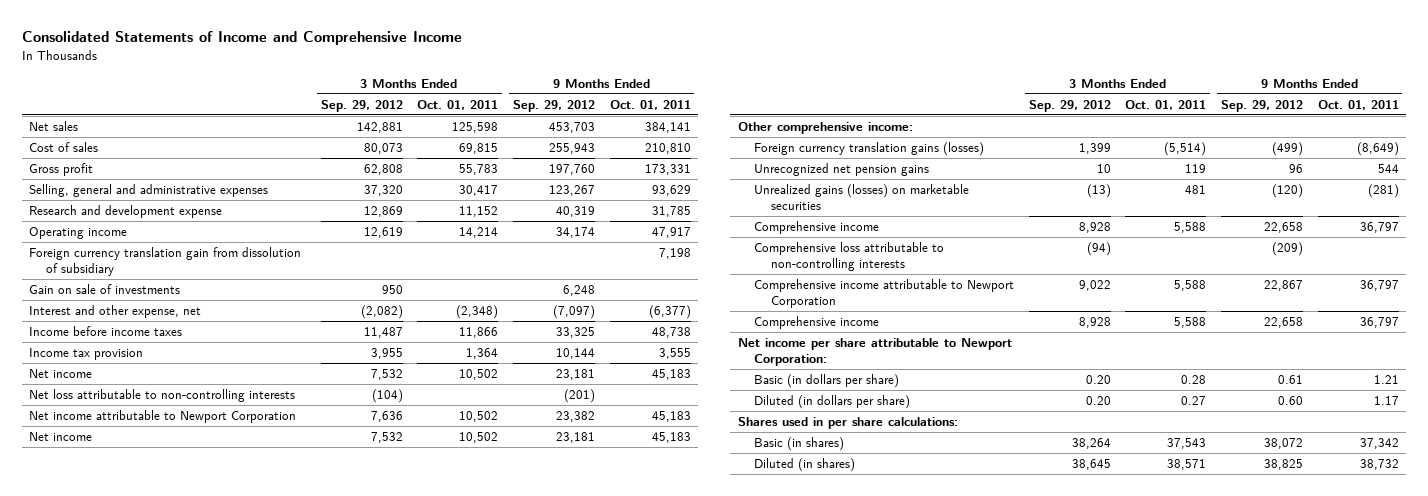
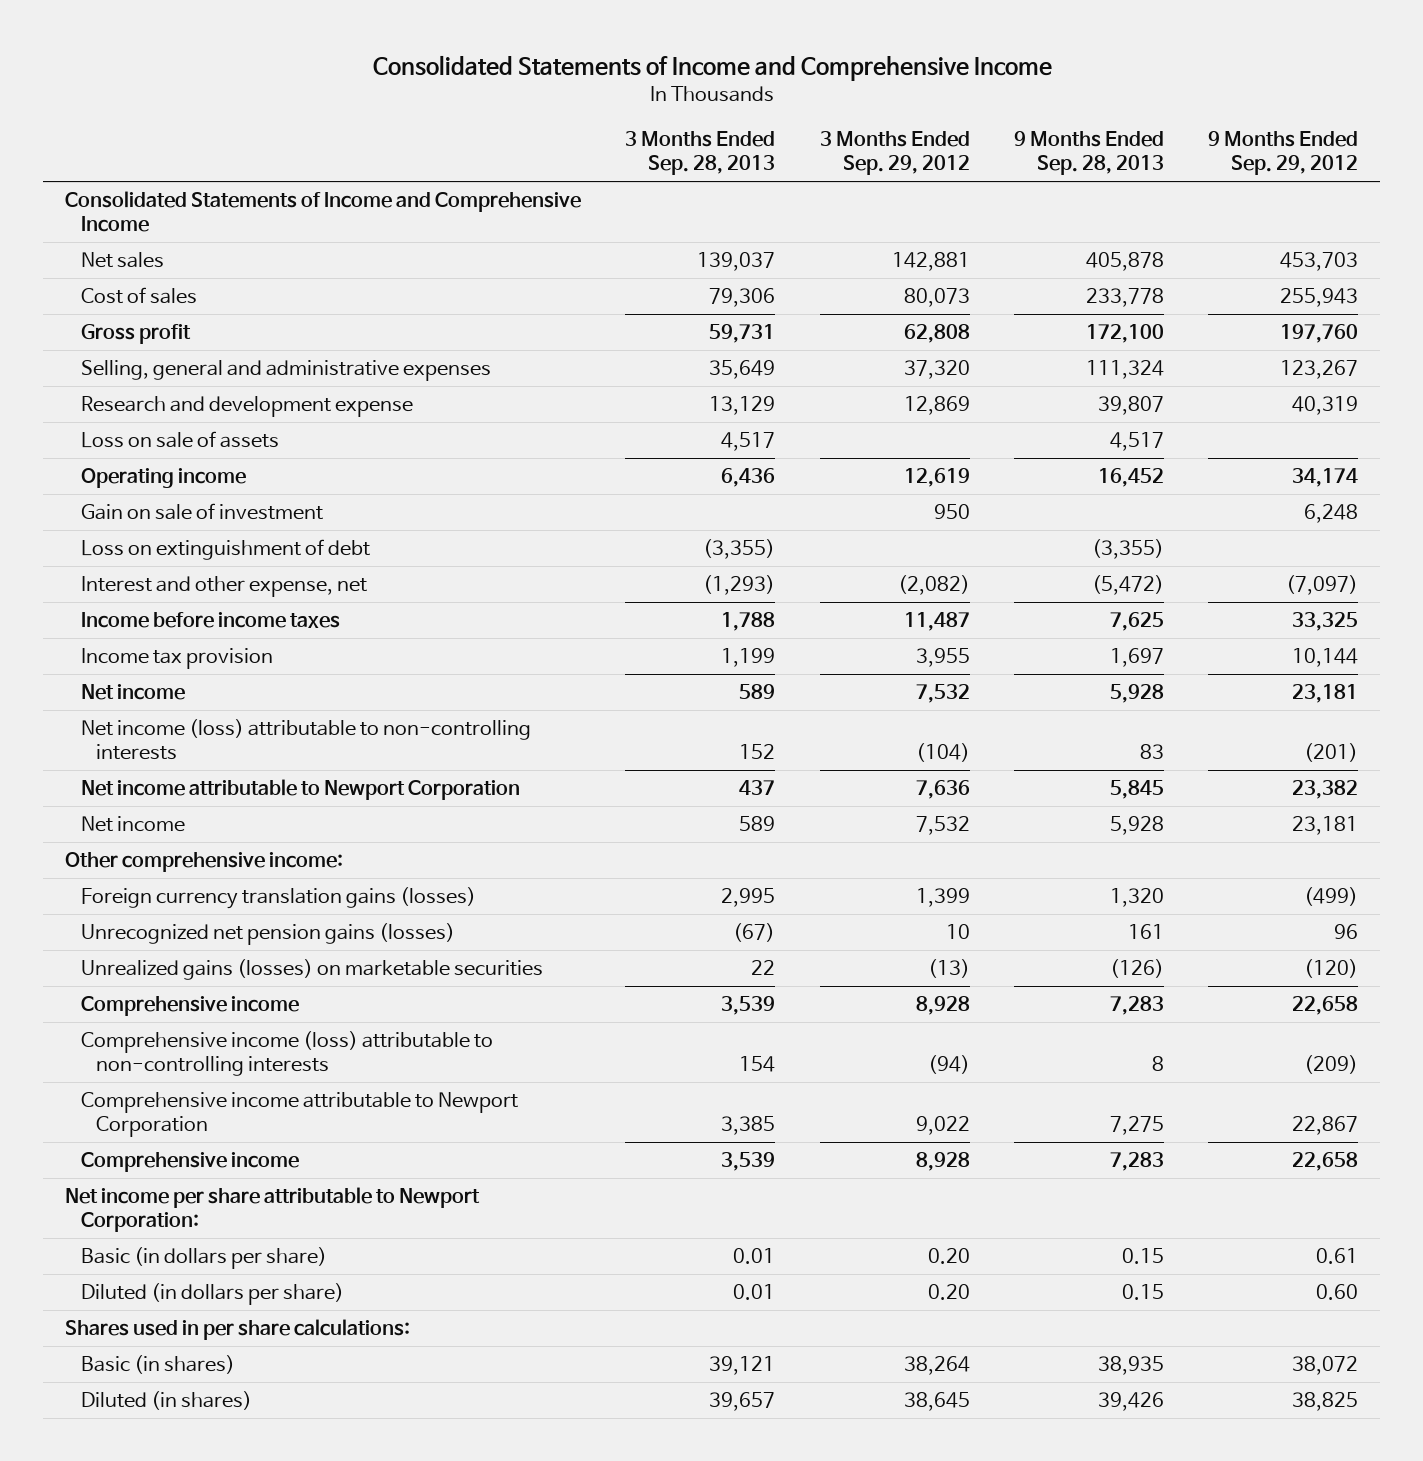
[417,99,499,110] Oct. 01, 2011 -> none
[609,99,691,110] Oct. 01, 2011 -> none
none -> [625,131,776,176] 3 Months Ended Sep. 28, 2013
none -> [1013,131,1164,176] 9 Months Ended Sep. 28, 2013
none -> [65,191,582,233] Consolidated Statements of Income and Comprehensive Income
none -> [80,431,279,449] Loss on sale of assets
[29,246,302,276] Foreign currency translation gain from dissolution of subsidiary -> none
[29,283,181,294] Gain on sale of investments -> [80,503,323,521] Gain on sale of investment
none -> [80,539,370,561] Loss on extinguishment of debt
[29,388,296,402] Net loss attributable to non-controlling interests -> [80,719,531,761] Net income (loss) attributable to non-controlling interests
[754,162,930,176] Unrecognized net pension gains -> [80,923,455,946] Unrecognized net pension gains (losses)
[754,241,945,271] Comprehensive loss attributable to non-controlling interests -> [80,1031,493,1077] Comprehensive income (loss) attributable to non-controlling interests

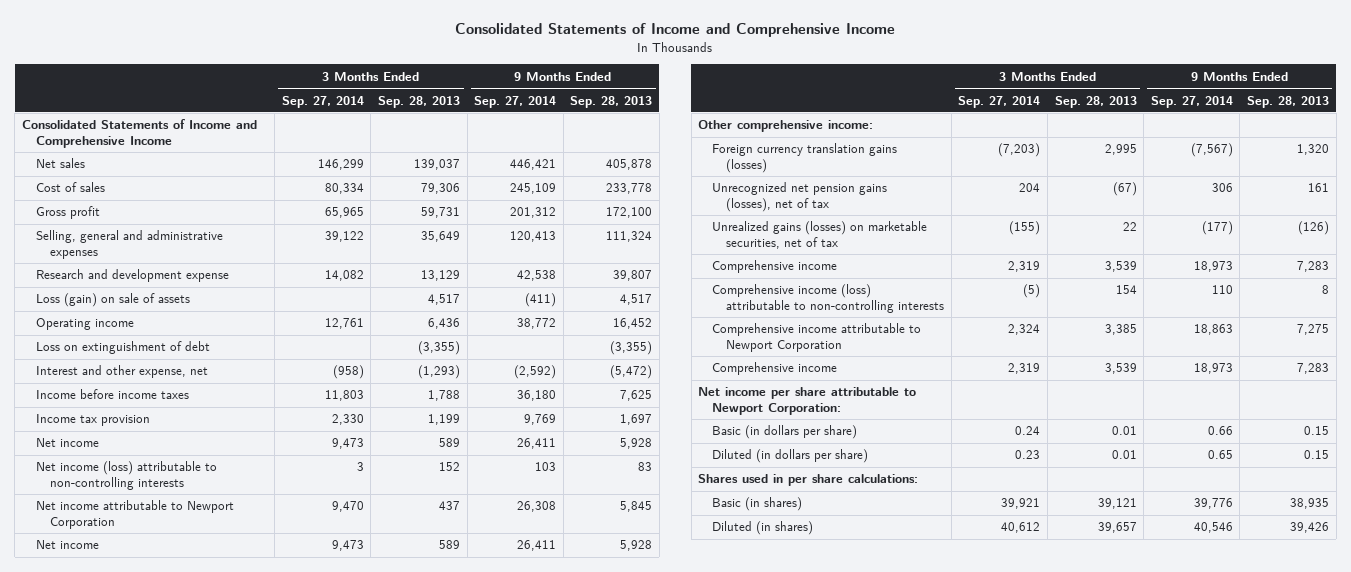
[819,131,970,176] 3 Months Ended Sep. 29, 2012 -> none
[1207,131,1358,176] 9 Months Ended Sep. 29, 2012 -> none
none -> [281,95,364,108] Sep. 27, 2014
none -> [474,95,557,108] Sep. 27, 2014
[80,431,279,449] Loss on sale of assets -> [35,293,190,308] Loss (gain) on sale of assets
[80,503,323,521] Gain on sale of investment -> none
[80,923,455,946] Unrecognized net pension gains (losses) -> [712,182,888,212] Unrecognized net pension gains (losses), net of tax
[80,959,543,981] Unrealized gains (losses) on marketable securities -> [712,221,928,249] Unrealized gains (losses) on marketable securities, net of tax

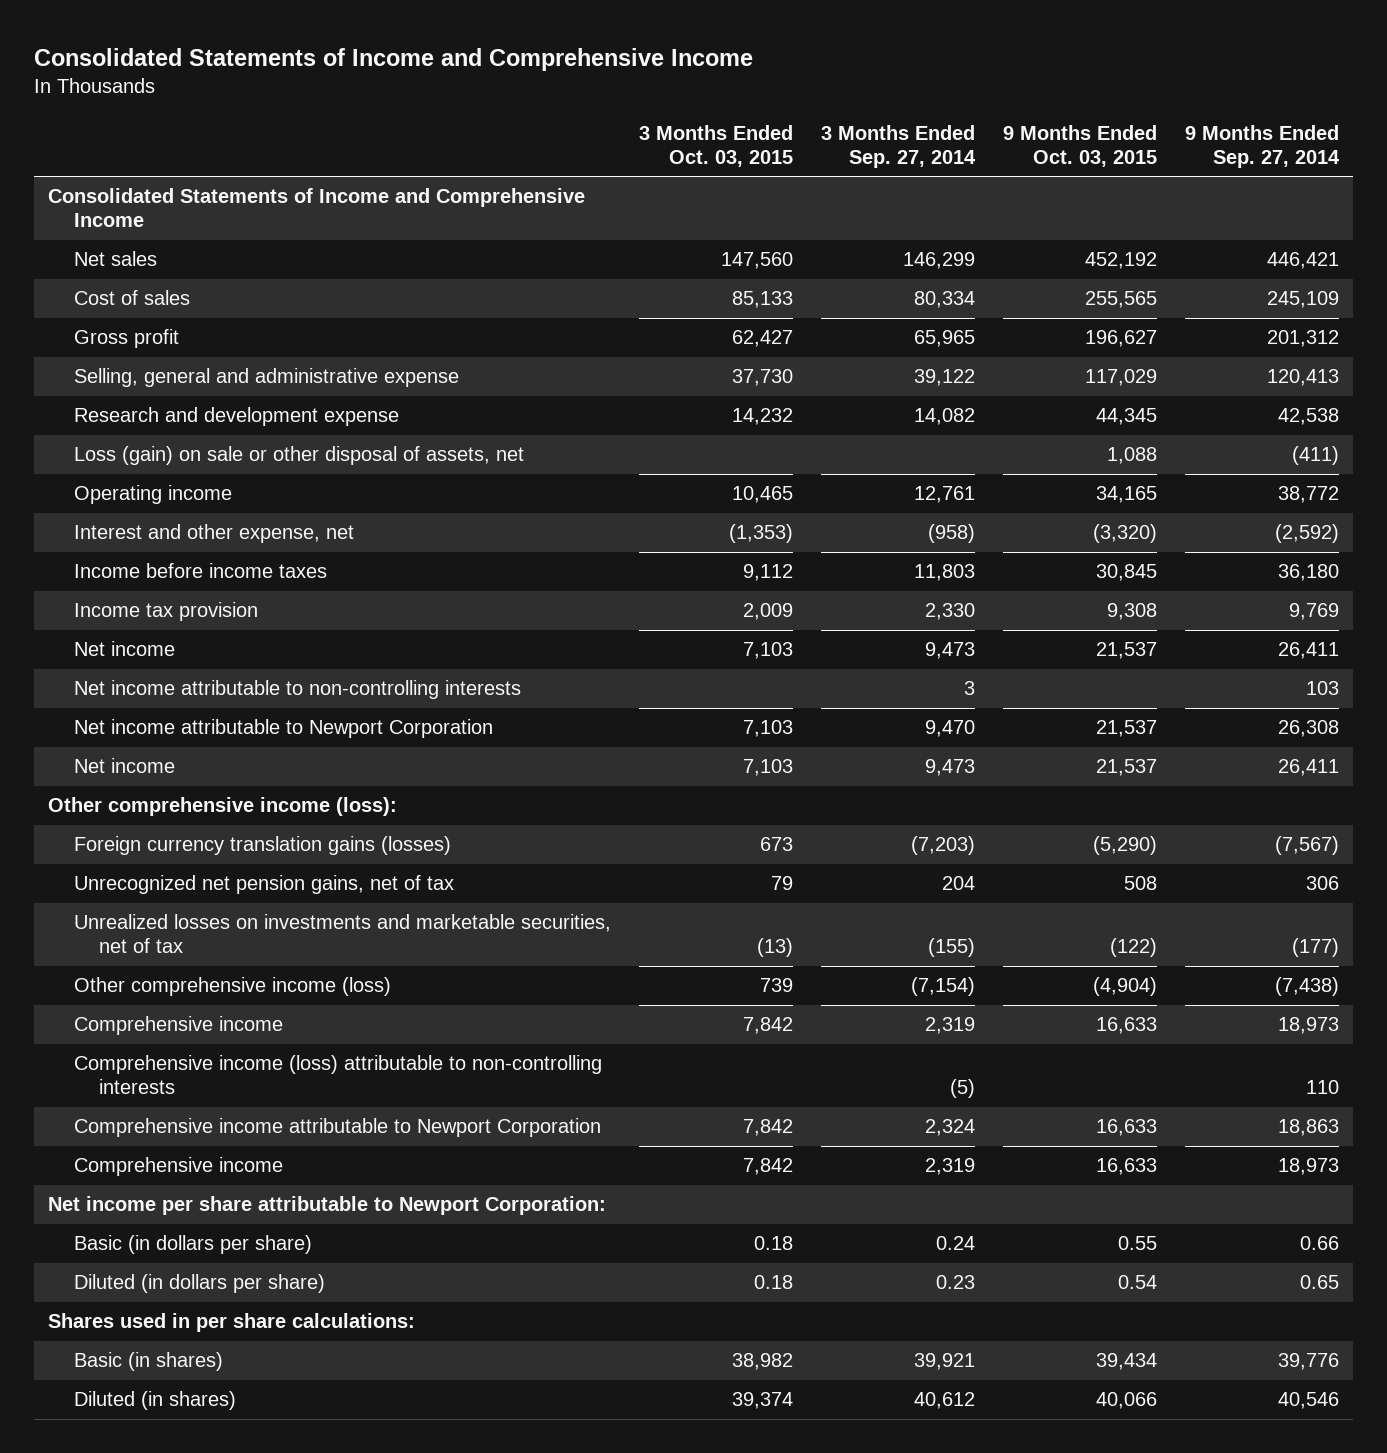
[378,95,461,108] Sep. 28, 2013 -> none
[570,95,653,108] Sep. 28, 2013 -> none
none -> [638,124,793,167] 3 Months Ended Oct. 03, 2015
none -> [1002,124,1157,167] 9 Months Ended Oct. 03, 2015
[35,230,223,259] Selling, general and administrative expenses -> [73,368,459,388] Selling, general and administrative expense
[35,293,190,308] Loss (gain) on sale of assets -> [73,446,524,466] Loss (gain) on sale or other disposal of assets, net
[35,341,210,355] Loss on extinguishment of debt -> none
[35,461,217,490] Net income (loss) attributable to non-controlling interests -> [73,680,521,700] Net income attributable to non-controlling interests
[698,120,874,133] Other comprehensive income: -> [48,797,398,817] Other comprehensive income (loss):
[712,182,888,212] Unrecognized net pension gains (losses), net of tax -> [73,875,454,895] Unrecognized net pension gains, net of tax
[712,221,928,249] Unrealized gains (losses) on marketable securities, net of tax -> [73,914,611,954] Unrealized losses on investments and marketable securities, net of tax
none -> [73,977,391,997] Other comprehensive income (loss)

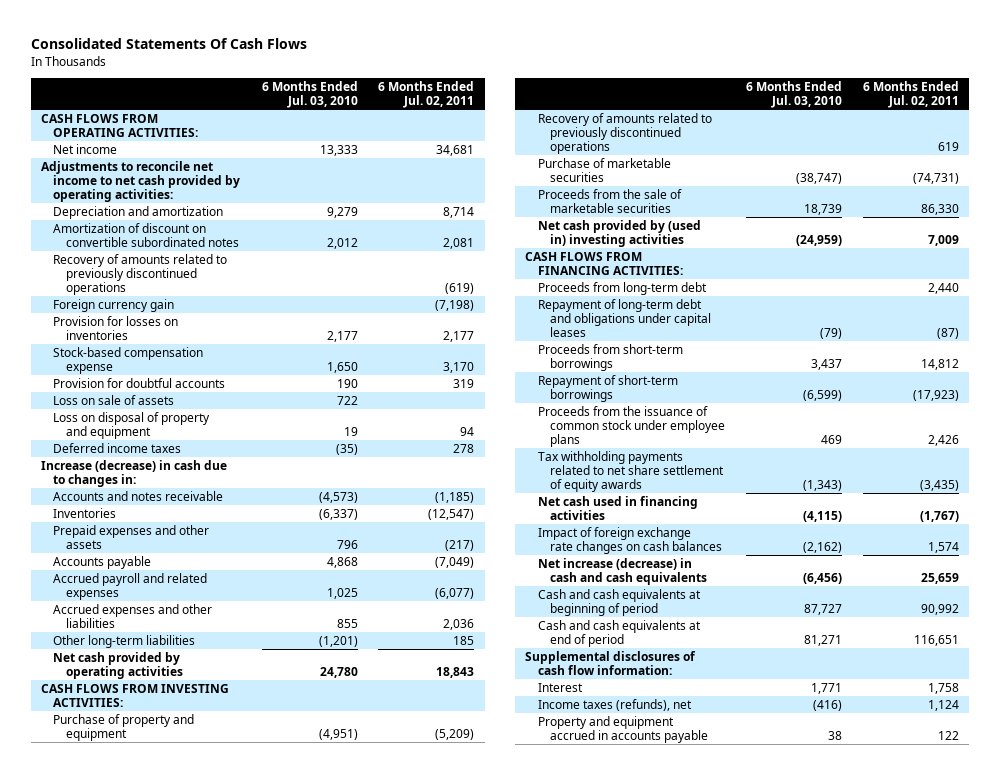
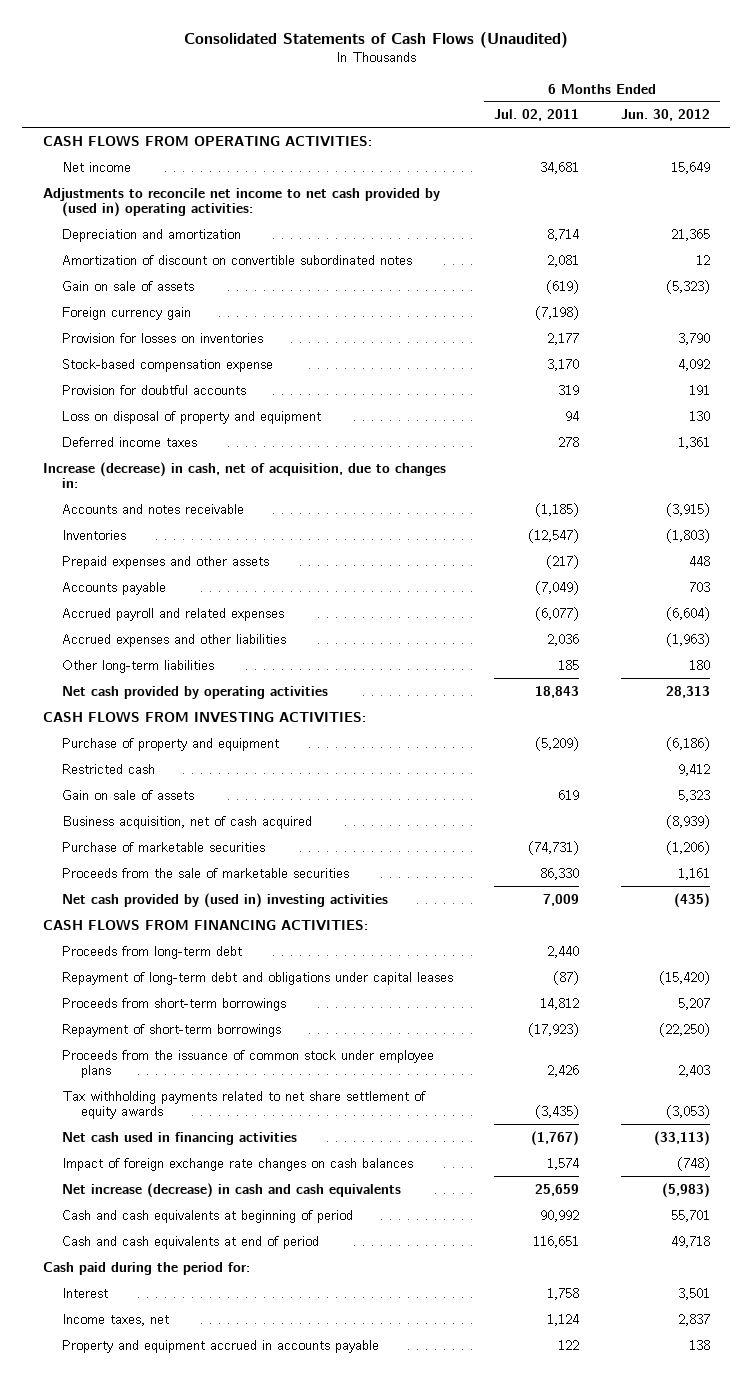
[30,38,307,50] Consolidated Statements Of Cash Flows -> [184,31,569,48] Consolidated Statements of Cash Flows (Unaudited)
[261,80,358,108] 6 Months Ended Jul. 03, 2010 -> none
none -> [620,109,710,122] Jun. 30, 2012
[40,161,241,203] Adjustments to reconcile net income to net cash provided by operating activities: -> [43,187,441,218] Adjustments to reconcile net income to net cash provided by (used in) operating activities:
[53,254,228,296] Recovery of amounts related to previously discontinued operations -> [61,280,194,291] Gain on sale of assets
[53,395,175,406] Loss on sale of assets -> none
[40,460,227,488] Increase (decrease) in cash due to changes in: -> [43,461,447,489] Increase (decrease) in cash, net of acquisition, due to changes in:
none -> [61,763,155,774] Restricted cash
[537,113,712,155] Recovery of amounts related to previously discontinued operations -> [61,789,194,800] Gain on sale of assets
none -> [61,815,312,829] Business acquisition, net of cash acquired
[525,651,697,676] Supplemental disclosures of cash flow information: -> none
none -> [43,1261,251,1275] Cash paid during the period for:
[537,699,692,712] Income taxes (refunds), net -> [61,1313,169,1326] Income taxes, net

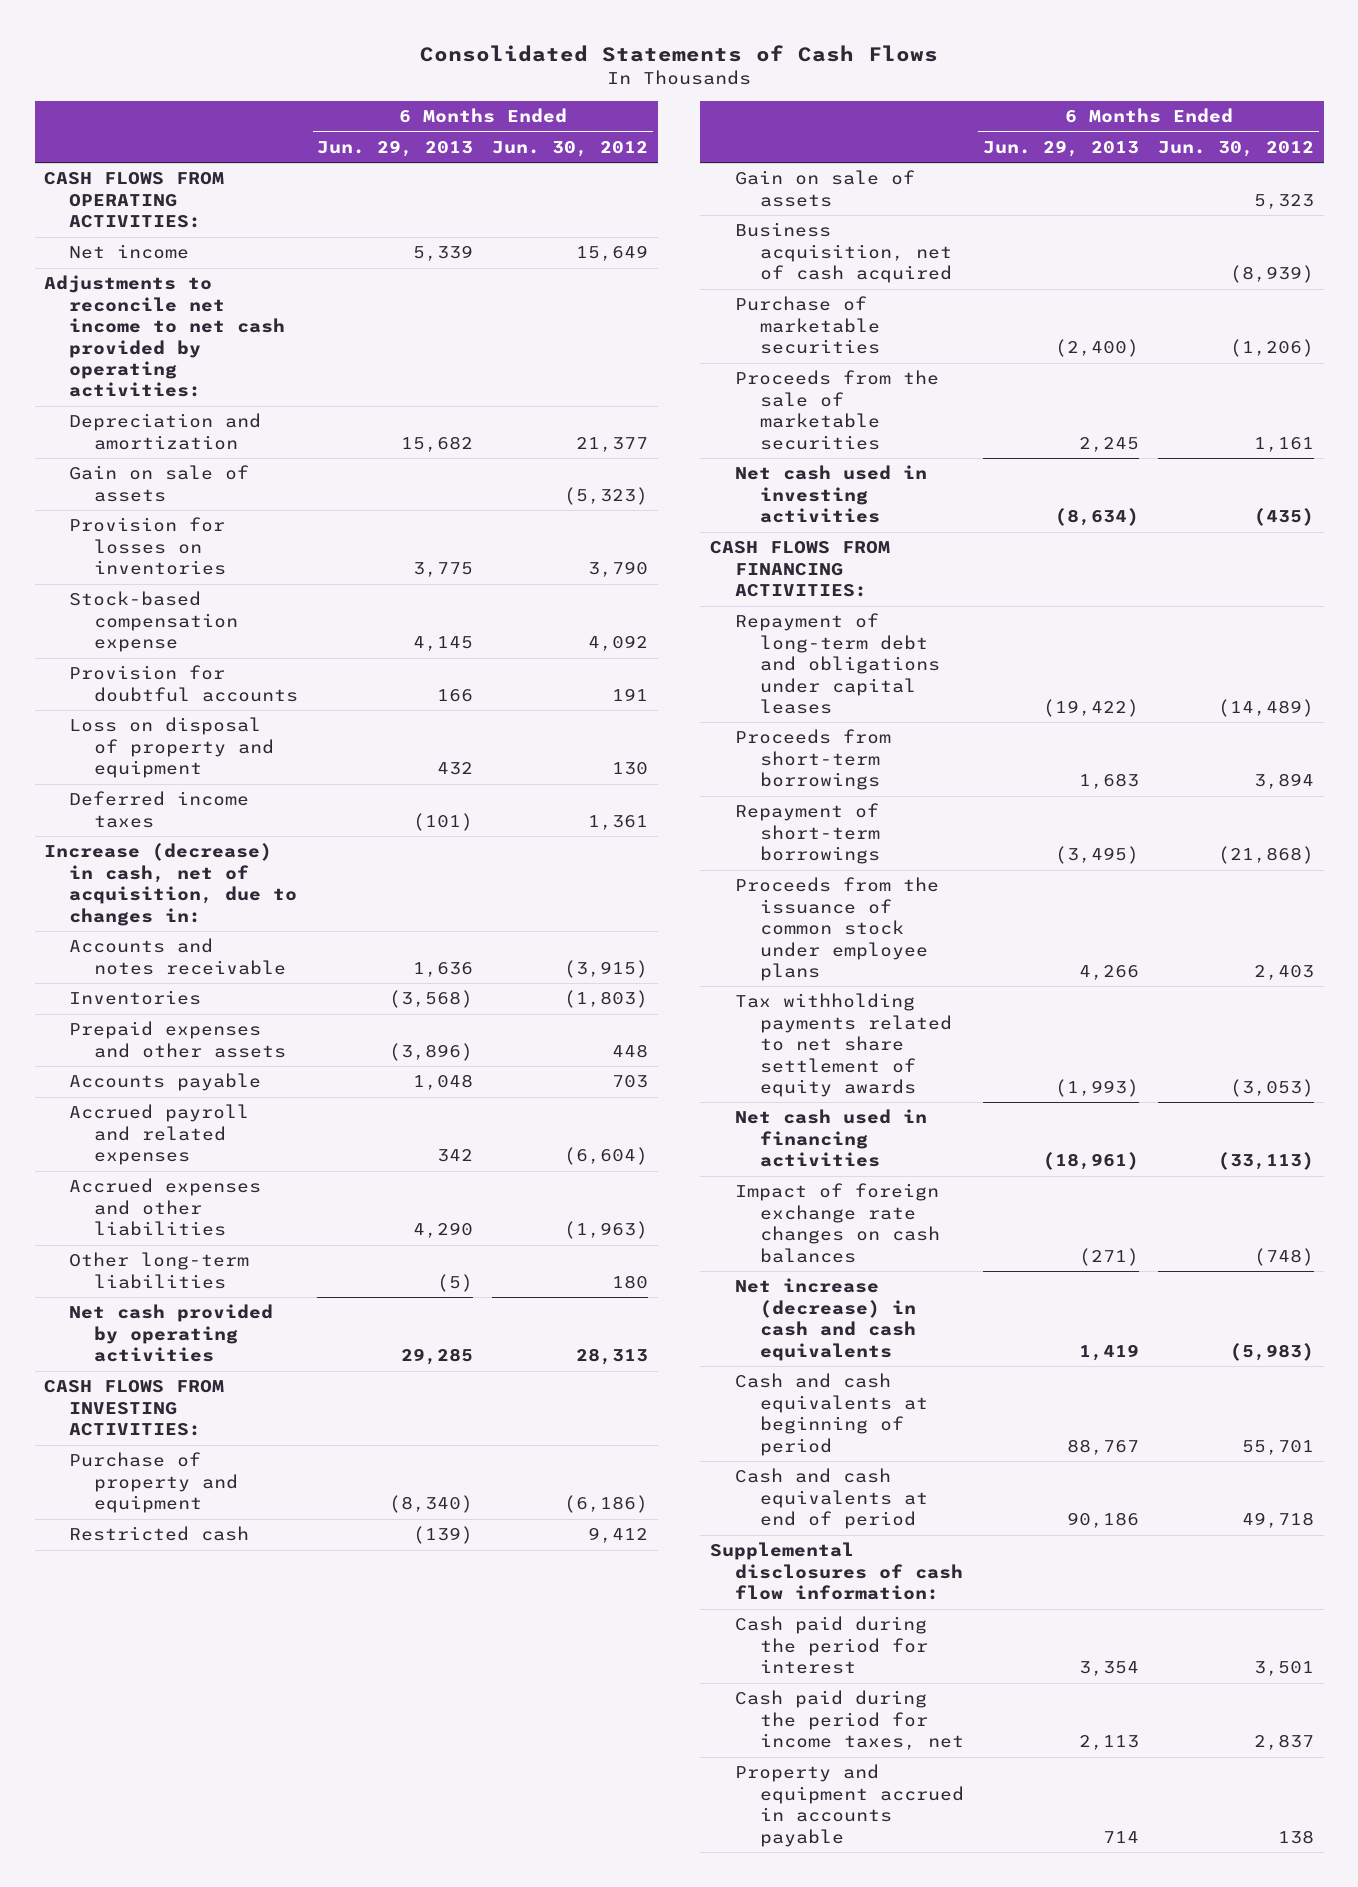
[184,31,569,48] Consolidated Statements of Cash Flows (Unaudited) -> [420,44,939,62] Consolidated Statements of Cash Flows
[494,109,580,122] Jul. 02, 2011 -> none
none -> [317,139,474,157] Jun. 29, 2013
[61,254,412,265] Amortization of discount on convertible subordinated notes -> none
[43,187,441,218] Adjustments to reconcile net income to net cash provided by (used in) operating activities: -> [44,275,286,398] Adjustments to reconcile net income to net cash provided by operating activities:
[670,228,710,241] 21,365 -> [576,436,649,452] 21,377
[61,306,191,320] Foreign currency gain -> none
[61,892,388,908] Net cash provided by (used in) investing activities -> [734,465,927,524] Net cash used in investing activities
[61,945,242,959] Proceeds from long-term debt -> none
[658,970,710,985] (15,420) -> [1218,698,1315,717] (14,489)
[677,997,710,1010] 5,207 -> [1254,773,1315,790] 3,894
[658,1022,710,1037] (22,250) -> [1218,846,1315,865] (21,868)
[43,1261,251,1275] Cash paid during the period for: -> none
none -> [709,1542,963,1601] Supplemental disclosures of cash flow information:
[61,1287,108,1298] Interest -> [734,1616,929,1675] Cash paid during the period for interest
[61,1313,169,1326] Income taxes, net -> [734,1690,965,1751] Cash paid during the period for income taxes, net

